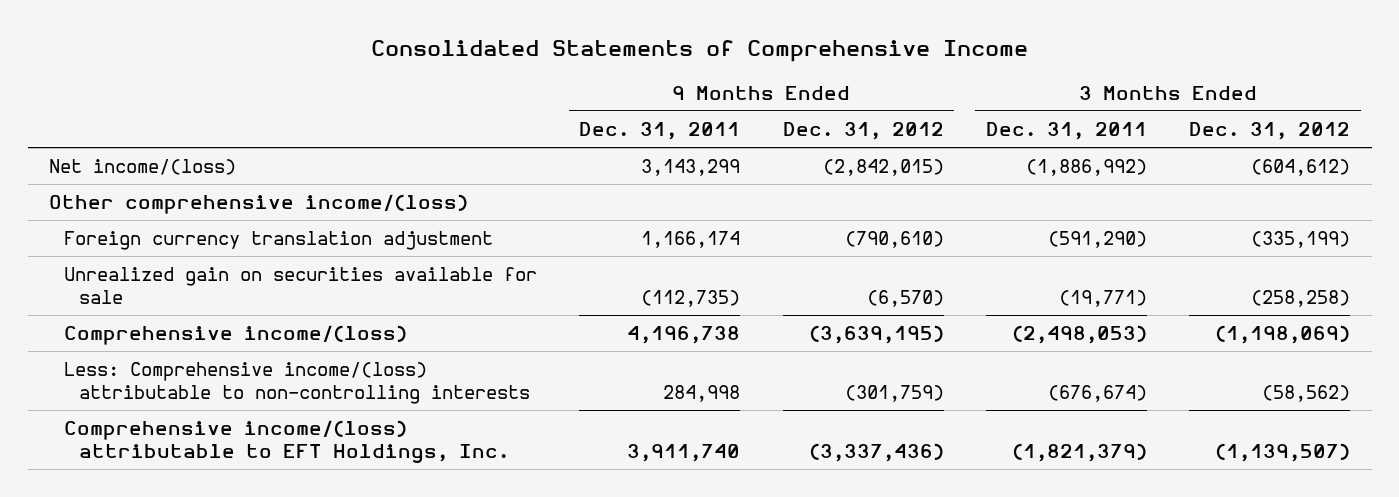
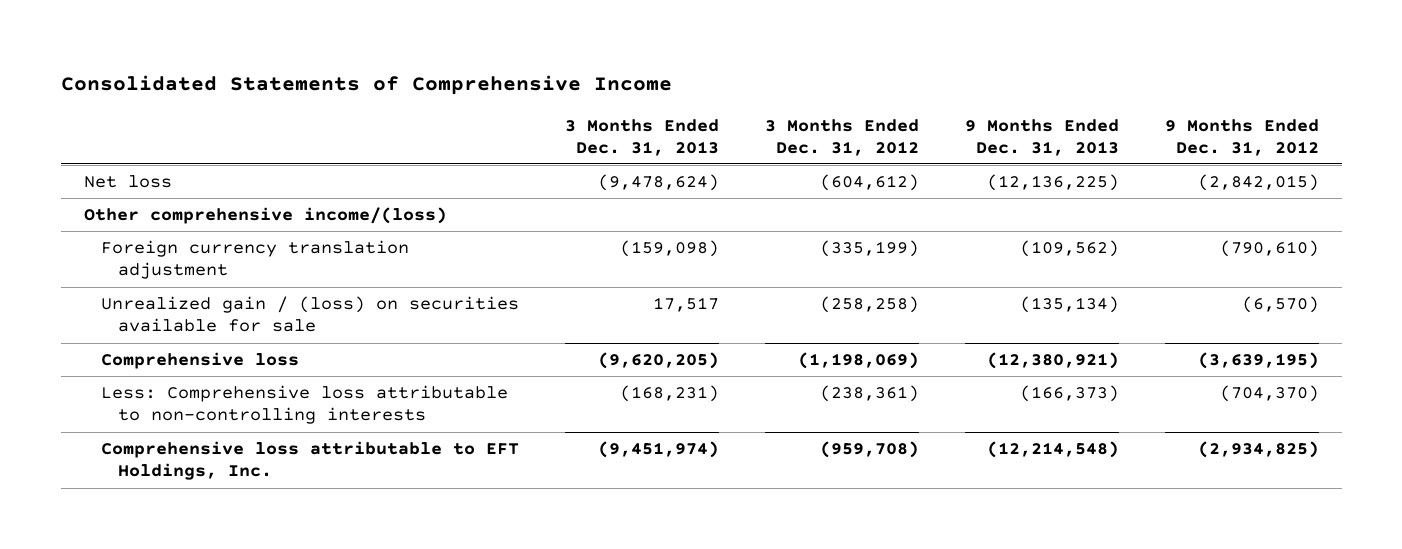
[579,122,741,141] Dec. 31, 2011 -> none
[986,122,1148,141] Dec. 31, 2011 -> none
none -> [564,118,719,156] 3 Months Ended Dec. 31, 2013
none -> [964,118,1119,156] 9 Months Ended Dec. 31, 2013
[48,159,236,176] Net income/(loss) -> [83,175,172,189] Net loss
[63,267,537,305] Unrealized gain on securities available for sale -> [100,296,519,333] Unrealized gain / (loss) on securities available for sale
[63,325,407,346] Comprehensive income/(loss) -> [100,352,299,370] Comprehensive loss
[63,362,530,405] Less: Comprehensive income/(loss) attributable to non-controlling interests -> [100,385,508,425] Less: Comprehensive loss attributable to non-controlling interests
[844,385,944,403] (301,759) -> [1219,385,1319,403] (704,370)
[1262,385,1351,403] (58,562) -> [819,385,919,403] (238,361)
[63,420,509,464] Comprehensive income/(loss) attributable to EFT Holdings, Inc. -> [100,441,519,481] Comprehensive loss attributable to EFT Holdings, Inc.
[808,443,944,463] (3,337,436) -> [1197,441,1319,459] (2,934,825)
[1215,443,1351,463] (1,139,507) -> [819,441,919,459] (959,708)

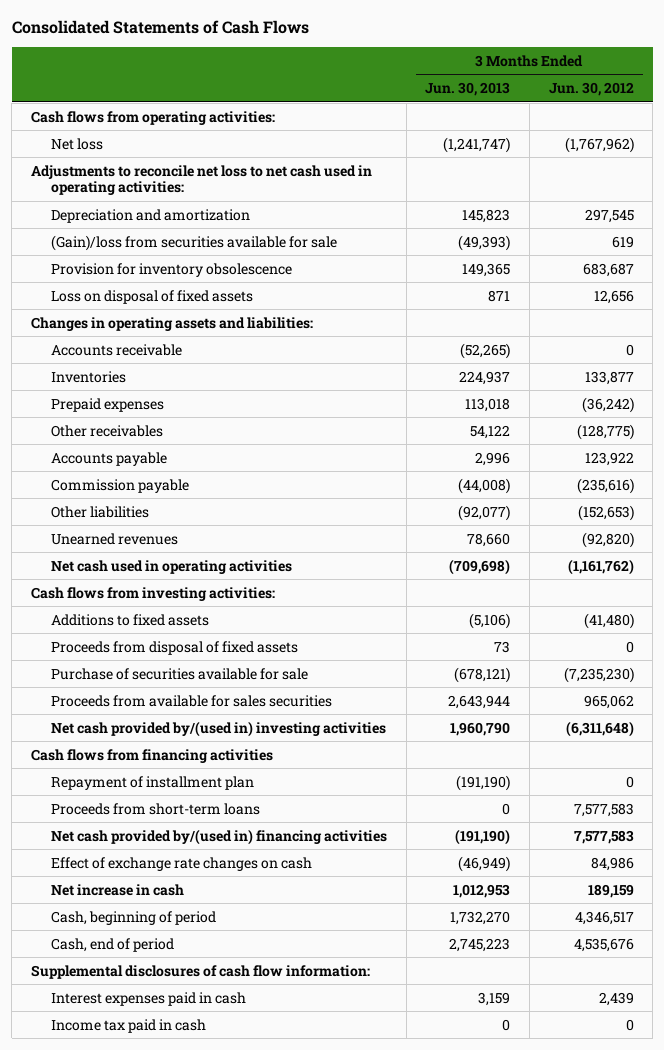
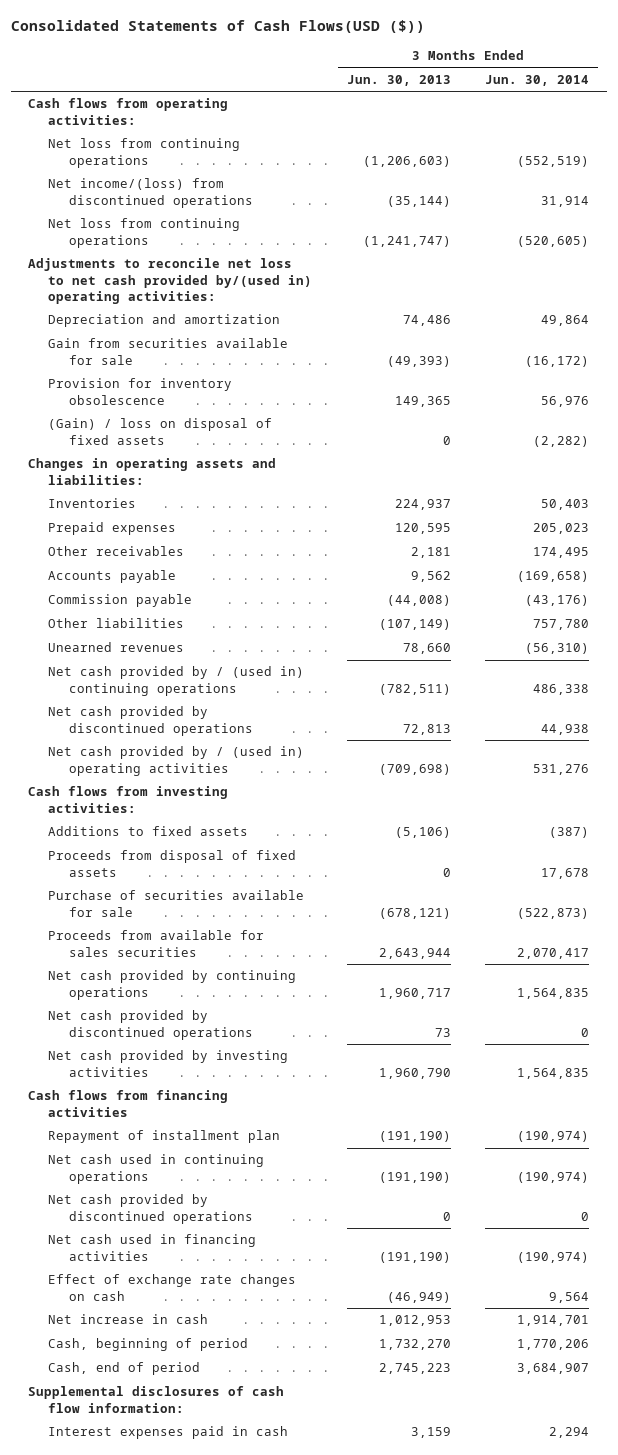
[11,20,309,35] Consolidated Statements of Cash Flows -> [10,19,425,33] Consolidated Statements of Cash Flows(USD ($))
[548,81,634,96] Jun. 30, 2012 -> none
none -> [485,74,590,86] Jun. 30, 2014
none -> [48,138,241,168] Net loss from continuing operations
none -> [48,178,253,208] Net income/(loss) from discontinued operations
[51,137,104,150] Net loss -> [48,218,241,248] Net loss from continuing operations
[30,164,372,196] Adjustments to reconcile net loss to net cash used in operating activities: -> [28,258,313,305] Adjustments to reconcile net loss to net cash provided by/(used in) operating activities:
[462,208,511,223] 145,823 -> [402,315,451,327] 74,486
[51,234,338,251] (Gain)/loss from securities available for sale -> [48,338,289,365] Gain from securities available for sale
[51,289,254,304] Loss on disposal of fixed assets -> [48,418,273,445] (Gain) / loss on disposal of fixed assets
[488,289,511,302] 871 -> [442,435,451,445] 0
[51,343,183,356] Accounts receivable -> none
[465,397,511,412] 113,018 -> [394,523,451,535] 120,595
[470,424,511,439] 54,122 -> [410,547,451,559] 2,181
[475,451,511,466] 2,996 -> [410,571,451,583] 9,562
[458,504,511,521] (92,077) -> [378,619,451,631] (107,149)
none -> [48,666,305,696] Net cash provided by / (used in) continuing operations
none -> [48,706,253,736] Net cash provided by discontinued operations
[51,559,293,574] Net cash used in operating activities -> [48,746,305,776] Net cash provided by / (used in) operating activities
[494,640,511,653] 73 -> [442,867,451,877] 0
none -> [48,970,297,1000] Net cash provided by continuing operations
none -> [48,1010,253,1040] Net cash provided by discontinued operations
[51,720,387,737] Net cash provided by/(used in) investing activities -> [48,1050,289,1077] Net cash provided by investing activities
[51,802,261,815] Proceeds from short-term loans -> none
none -> [48,1154,265,1184] Net cash used in continuing operations
none -> [48,1194,253,1224] Net cash provided by discontinued operations
[51,828,388,845] Net cash provided by/(used in) financing activities -> [48,1234,257,1261] Net cash used in financing activities
[51,1018,207,1033] Income tax paid in cash -> none

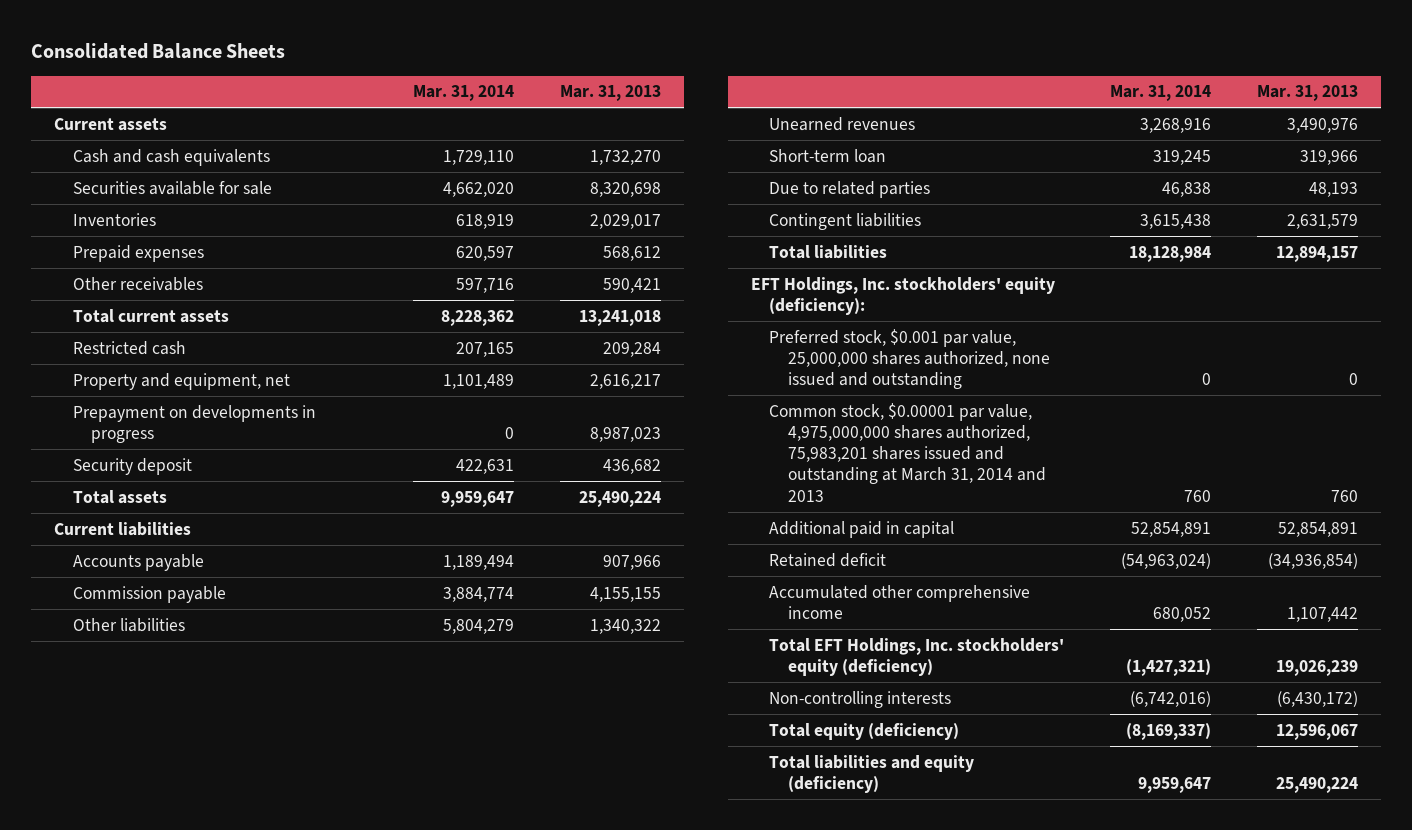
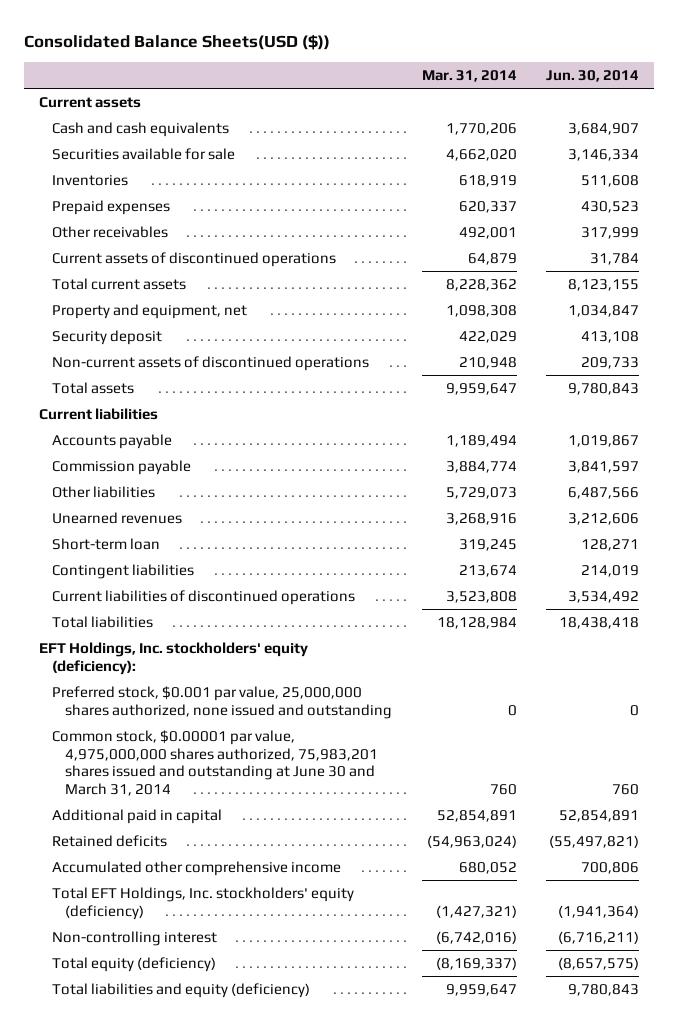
[31,43,286,60] Consolidated Balance Sheets -> [23,35,330,51] Consolidated Balance Sheets(USD ($))
[560,85,662,102] Mar. 31, 2013 -> none
none -> [546,69,640,82] Jun. 30, 2014
[443,149,515,165] 1,729,110 -> [445,122,517,135] 1,770,206
[456,245,515,261] 620,597 -> [458,200,517,213] 620,337
[456,277,515,293] 597,716 -> [458,226,517,239] 492,001
none -> [51,251,336,267] Current assets of discontinued operations
[72,340,186,355] Restricted cash -> none
[72,404,316,443] Prepayment on developments in progress -> none
[443,373,515,389] 1,101,489 -> [445,304,517,317] 1,098,308
[456,458,515,474] 422,631 -> [458,330,517,343] 422,029
none -> [51,355,369,371] Non-current assets of discontinued operations
[443,618,515,634] 5,804,279 -> [445,486,517,499] 5,729,073
[769,180,931,198] Due to related parties -> none
[1140,213,1212,229] 3,615,438 -> [458,564,517,577] 213,674
none -> [51,589,355,605] Current liabilities of discontinued operations
[769,402,1047,502] Common stock, $0.00001 par value, 4,975,000,000 shares authorized, 75,983,201 shares issued and outstanding at March 31, 2014 and 2013 -> [51,729,378,797] Common stock, $0.00001 par value, 4,975,000,000 shares authorized, 75,983,201 shares issued and outstanding at June 30 and March 31, 2014
[769,552,887,567] Retained deficit -> [51,834,167,847] Retained deficits
[769,690,952,708] Non-controlling interests -> [51,930,217,946] Non-controlling interest

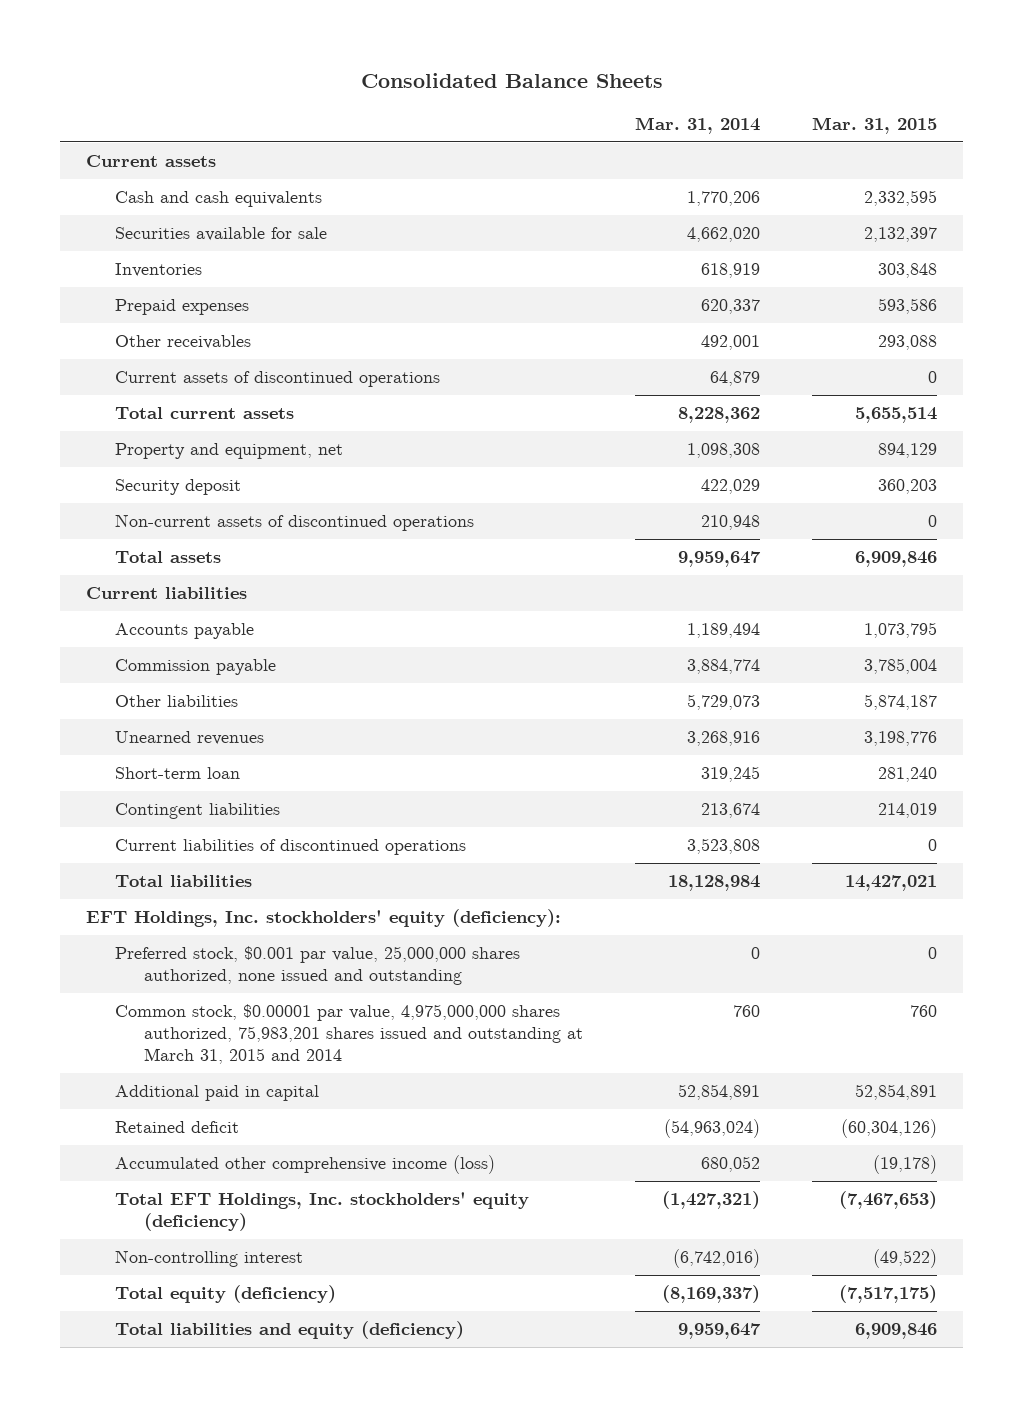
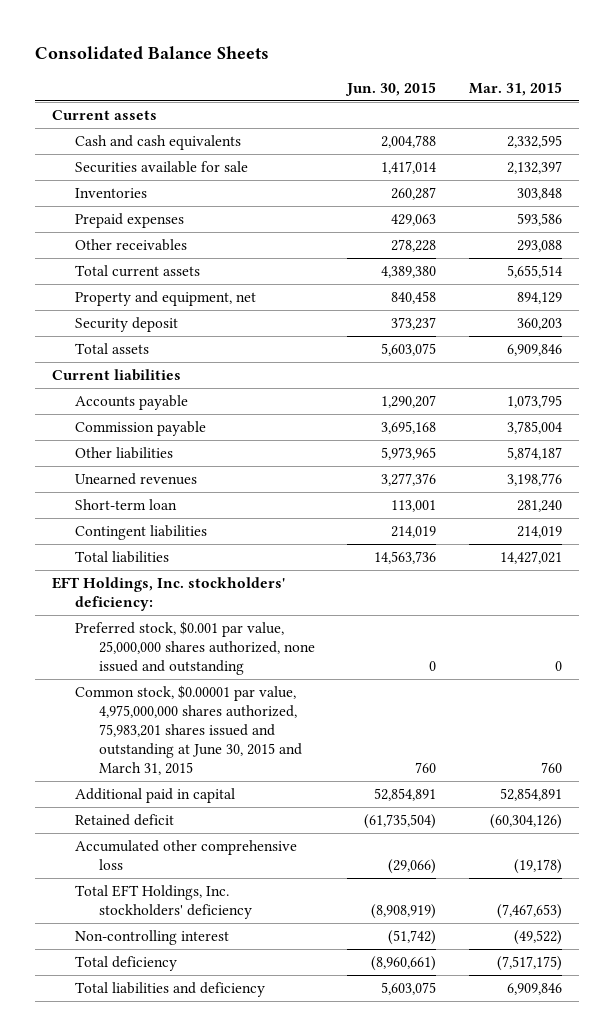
[634,117,760,135] Mar. 31, 2014 -> none
none -> [345,81,437,96] Jun. 30, 2015
[114,371,440,388] Current assets of discontinued operations -> none
[114,514,474,532] Non-current assets of discontinued operations -> none
[114,839,466,856] Current liabilities of discontinued operations -> none
[86,909,562,928] EFT Holdings, Inc. stockholders' equity (deficiency): -> [51,576,285,611] EFT Holdings, Inc. stockholders' deficiency:
[114,1004,583,1064] Common stock, $0.00001 par value, 4,975,000,000 shares authorized, 75,983,201 shares issued and outstanding at March 31, 2015 and 2014 -> [75,684,302,775] Common stock, $0.00001 par value, 4,975,000,000 shares authorized, 75,983,201 shares issued and outstanding at June 30, 2015 and March 31, 2015
[114,1155,495,1175] Accumulated other comprehensive income (loss) -> [75,839,298,870] Accumulated other comprehensive loss
[114,1192,529,1231] Total EFT Holdings, Inc. stockholders' equity (deficiency) -> [75,884,252,919] Total EFT Holdings, Inc. stockholders' deficiency
[114,1285,336,1304] Total equity (deficiency) -> [75,955,178,971] Total deficiency
[114,1321,464,1340] Total liabilities and equity (deficiency) -> [75,981,266,997] Total liabilities and deficiency

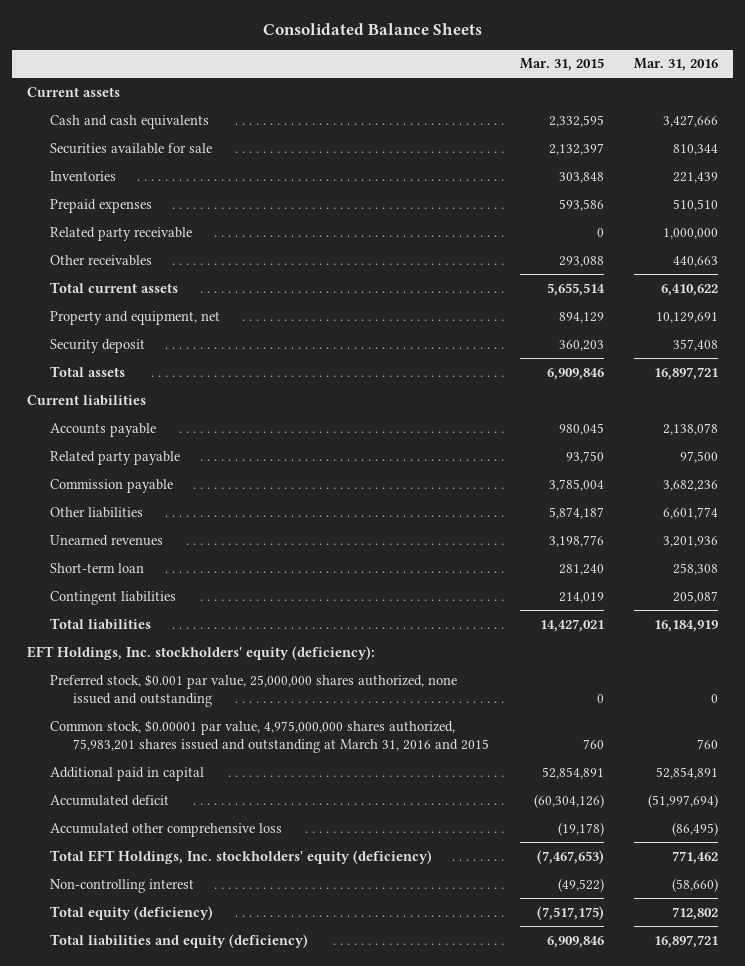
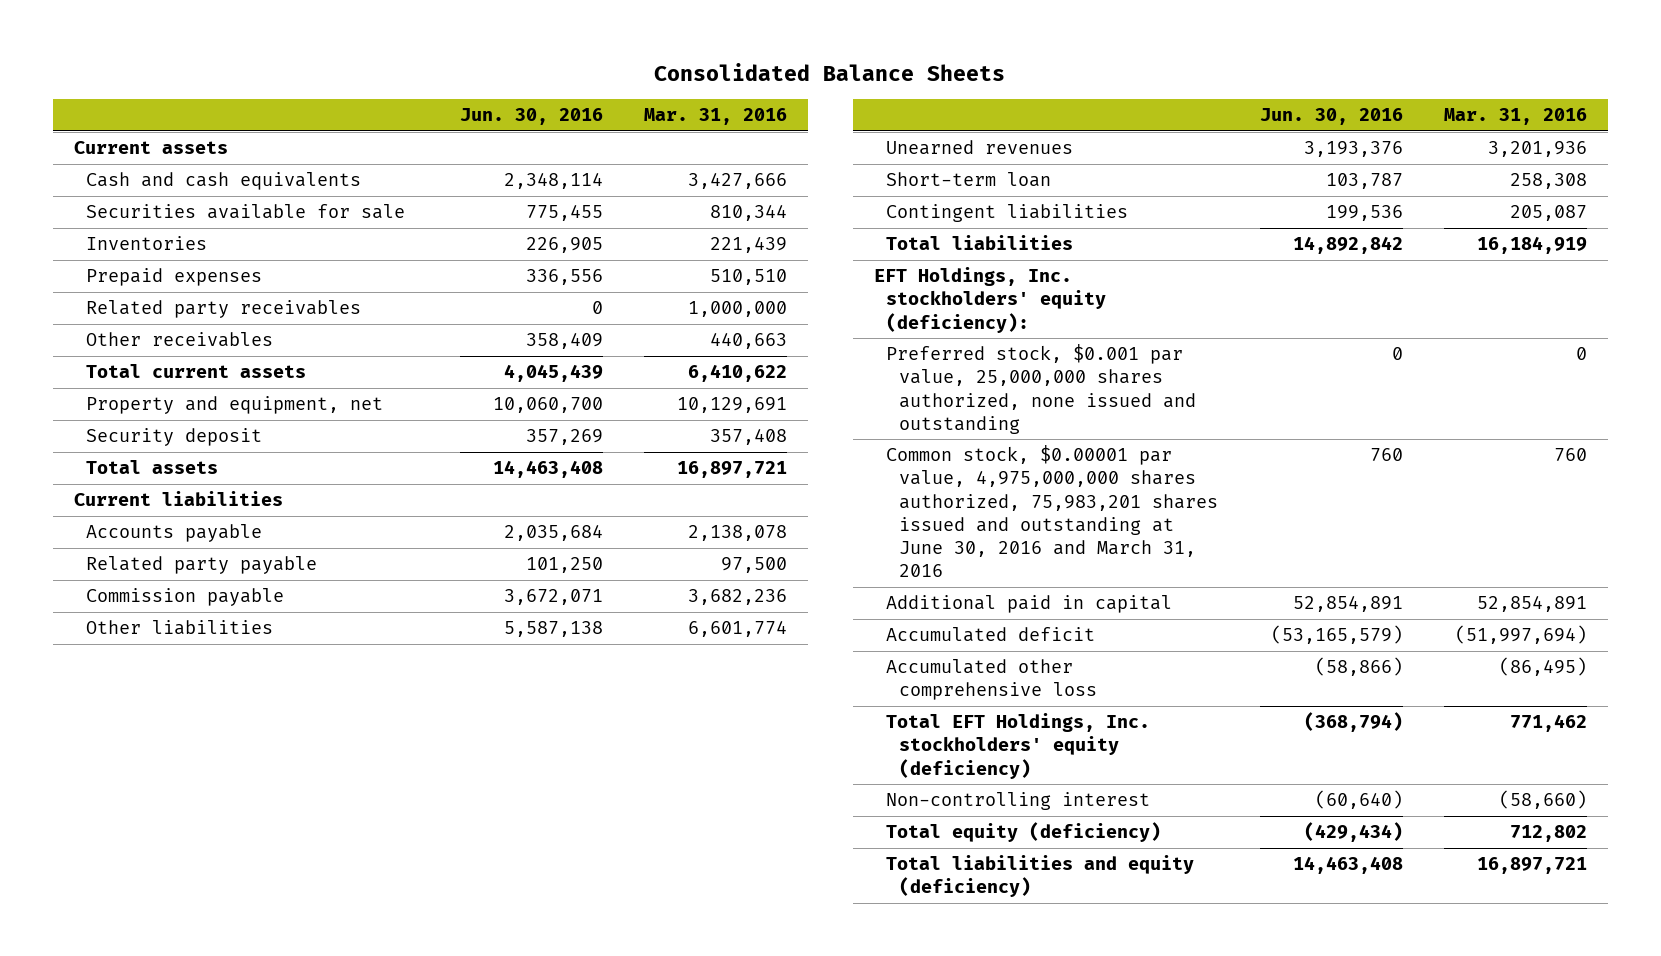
[519,58,604,72] Mar. 31, 2015 -> none
none -> [459,108,603,126] Jun. 30, 2016
[50,226,193,241] Related party receivable -> [86,300,362,319] Related party receivables
[50,719,490,753] Common stock, $0.00001 par value, 4,975,000,000 shares authorized, 75,983,201 shares issued and outstanding at March 31, 2016 and 2015 -> [886,445,1219,578] Common stock, $0.00001 par value, 4,975,000,000 shares authorized, 75,983,201 shares issued and outstanding at June 30, 2016 and March 31, 2016

